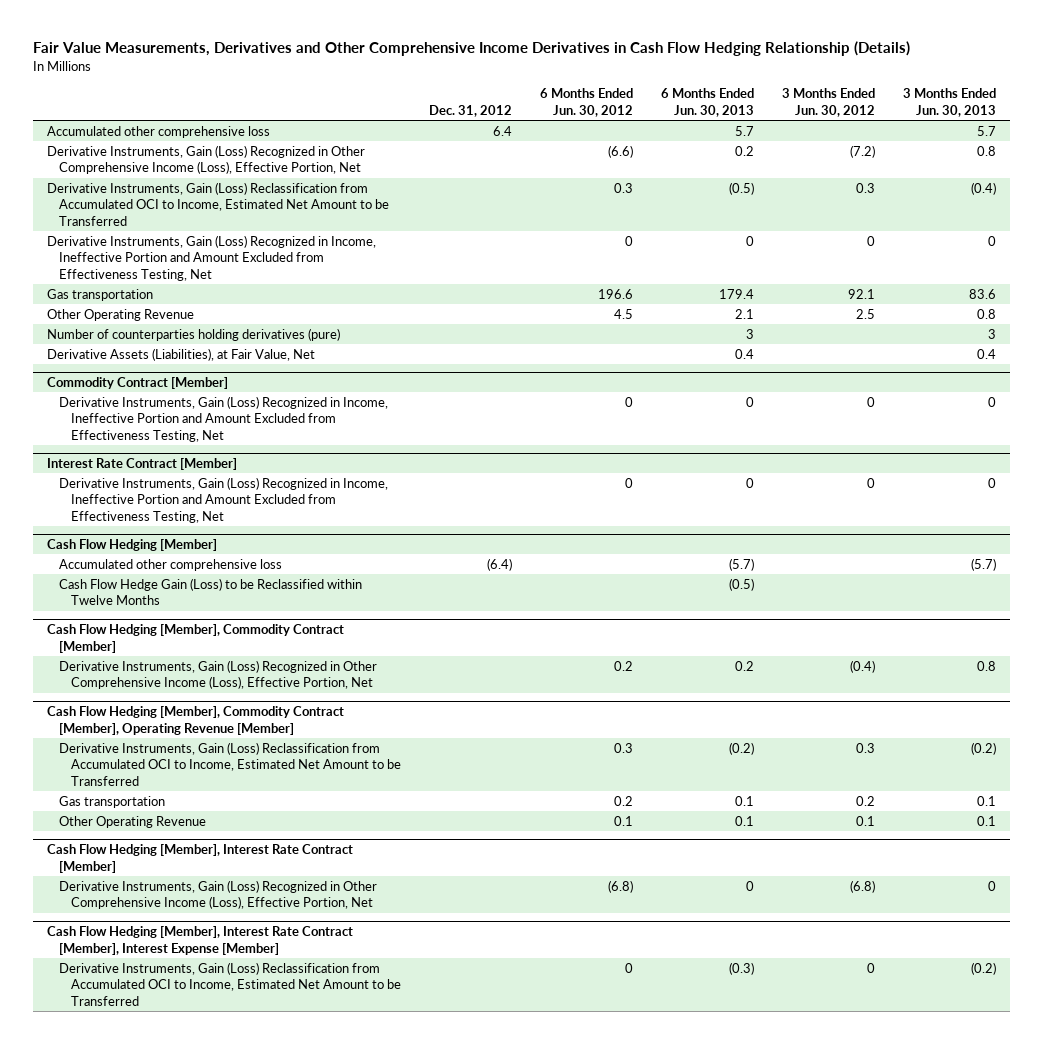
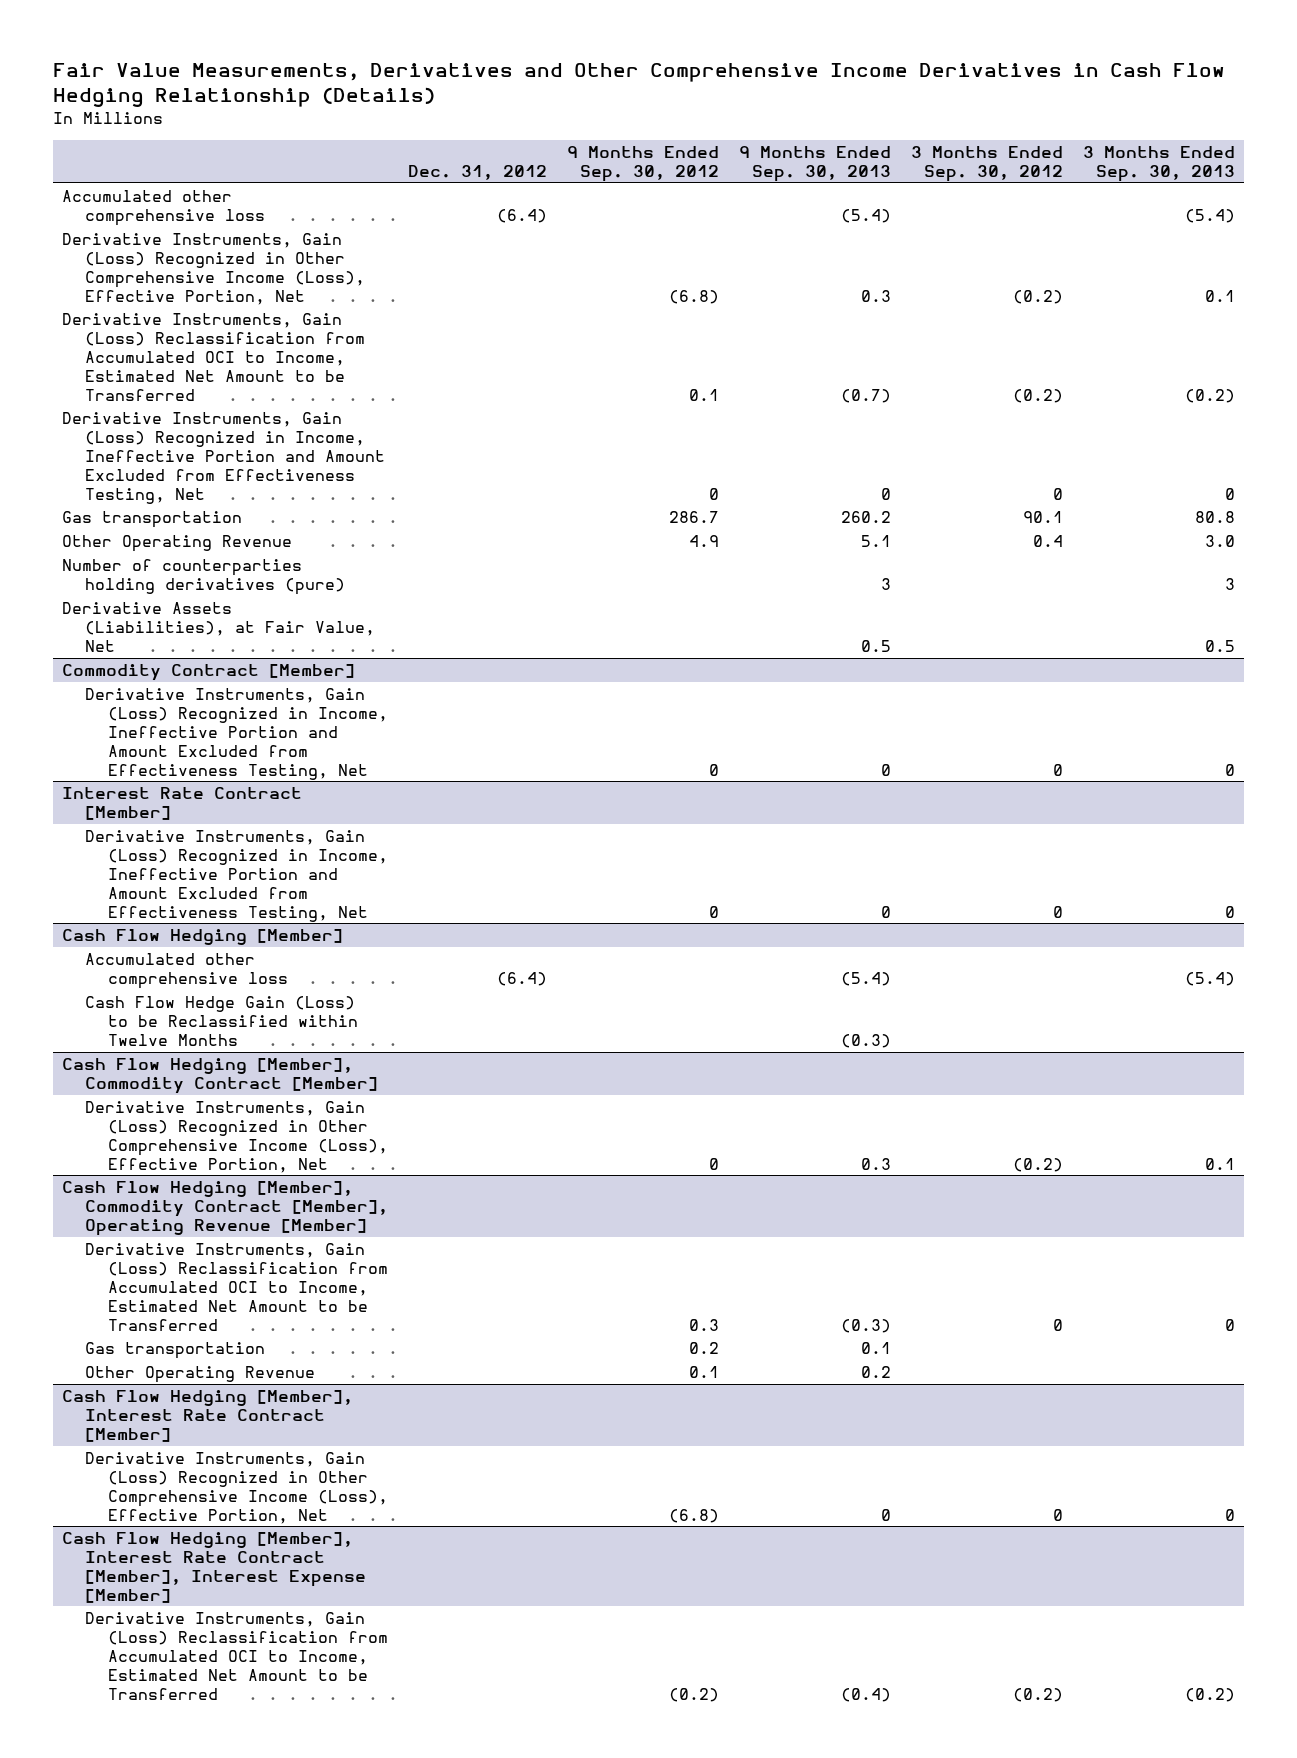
[540,88,634,117] 6 Months Ended Jun. 30, 2012 -> none
[661,88,755,117] 6 Months Ended Jun. 30, 2013 -> none
[782,88,876,117] 3 Months Ended Jun. 30, 2012 -> none
[903,88,997,117] 3 Months Ended Jun. 30, 2013 -> none
none -> [567,146,720,183] 9 Months Ended Sep. 30, 2012
none -> [738,146,891,183] 9 Months Ended Sep. 30, 2013
none -> [910,146,1063,183] 3 Months Ended Sep. 30, 2012
none -> [1082,146,1235,183] 3 Months Ended Sep. 30, 2013
[493,125,513,136] 6.4 -> [497,208,548,223] (6.4)

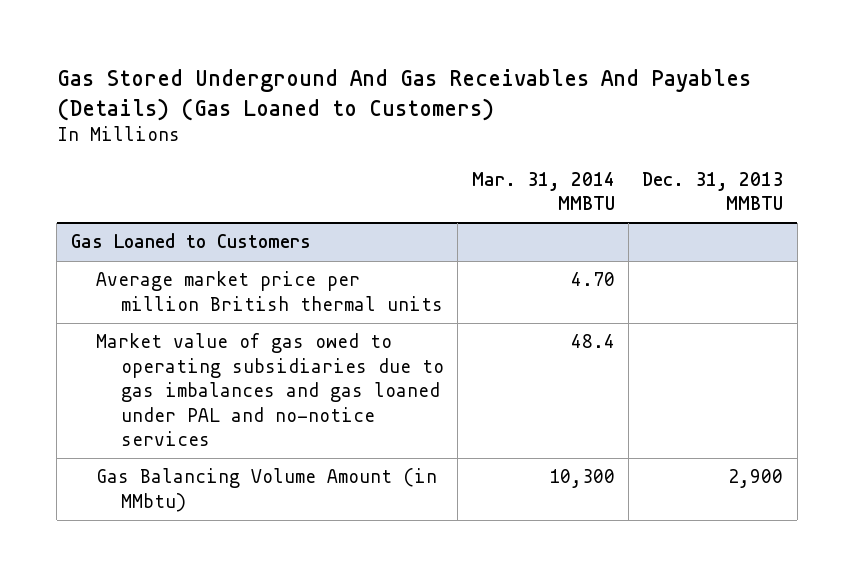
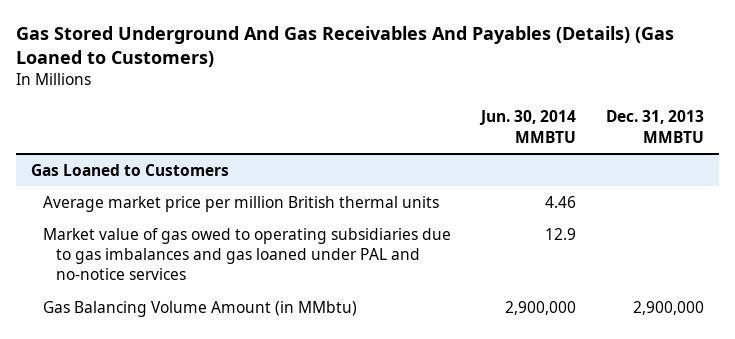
[471,171,615,211] Mar. 31, 2014 MMBTU -> none
none -> [479,110,577,143] Jun. 30, 2014 MMBTU
[728,469,784,489] 2,900 -> [633,300,705,315] 2,900,000

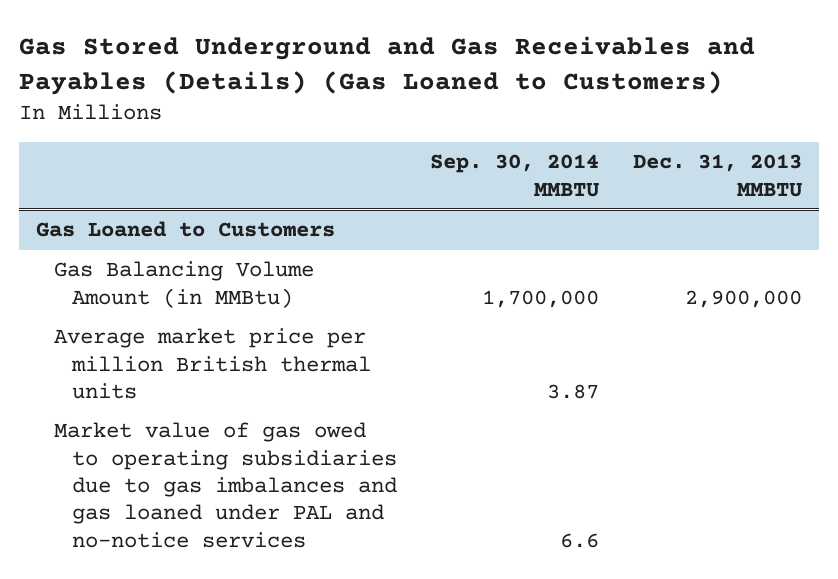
[15,25,674,68] Gas Stored Underground And Gas Receivables And Payables (Details) (Gas Loaned to Customers) -> [18,35,755,95] Gas Stored Underground and Gas Receivables and Payables (Details) (Gas Loaned to Customers)
[479,110,577,143] Jun. 30, 2014 MMBTU -> none
none -> [430,154,600,197] Sep. 30, 2014 MMBTU
none -> [53,261,314,308] Gas Balancing Volume Amount (in MMBtu)
[43,300,358,317] Gas Balancing Volume Amount (in MMbtu) -> none

